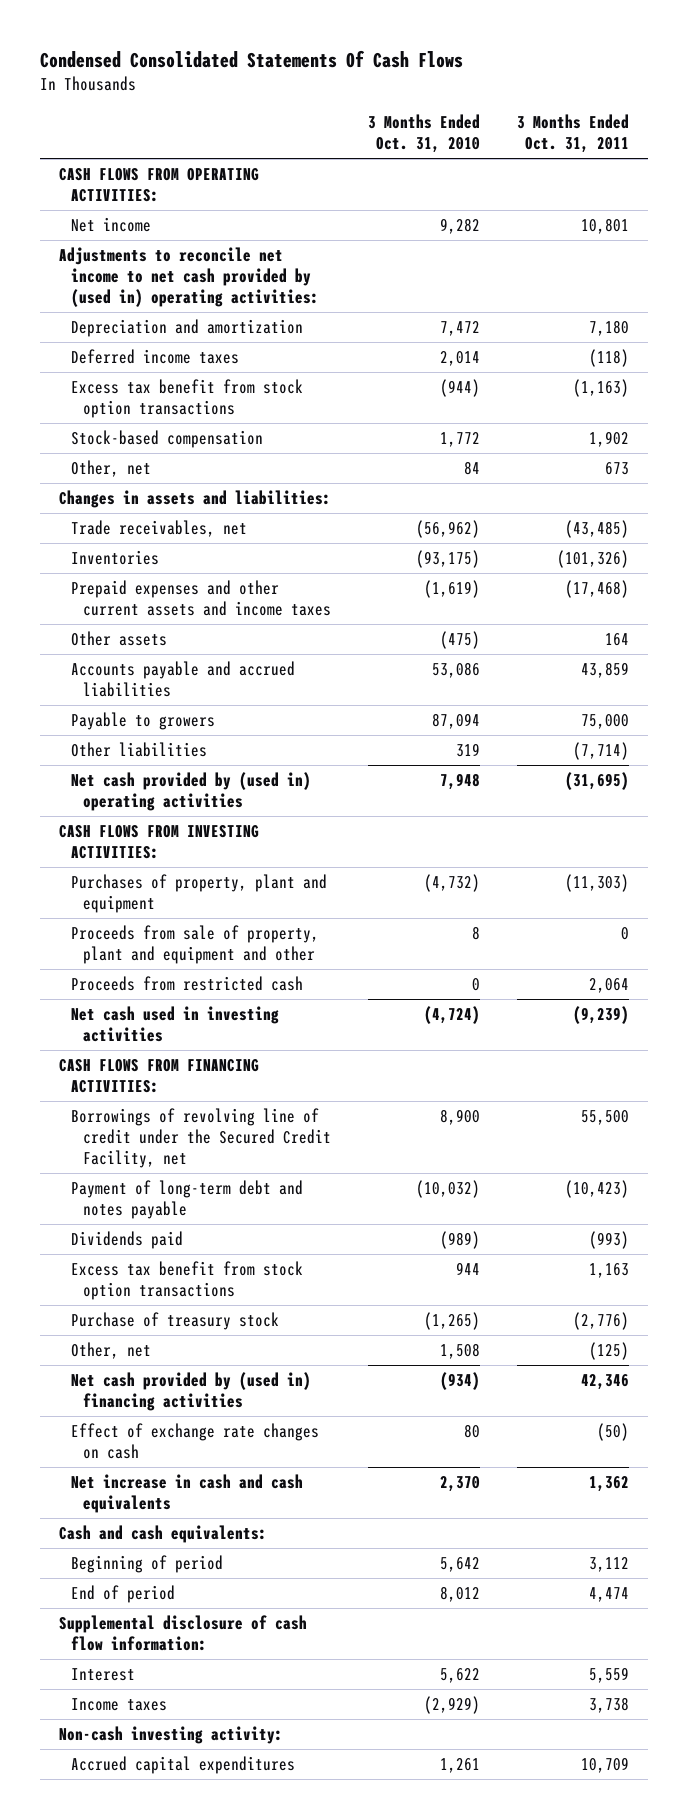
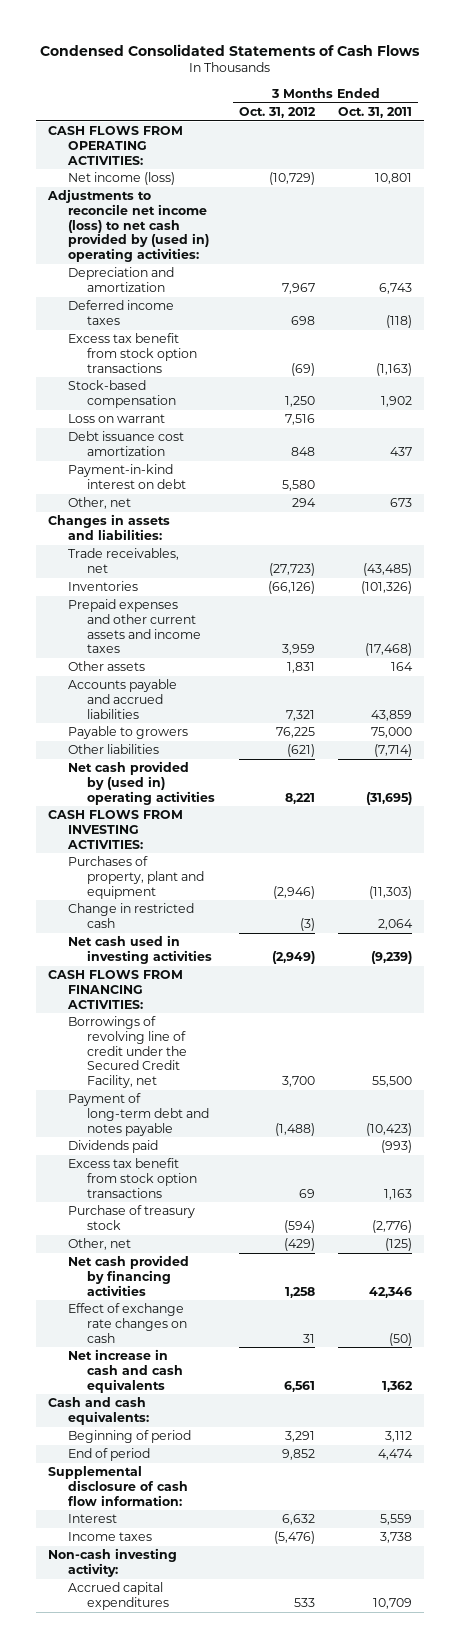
[40,49,464,68] Condensed Consolidated Statements Of Cash Flows -> [40,43,421,56] Condensed Consolidated Statements of Cash Flows
[368,114,481,153] 3 Months Ended Oct. 31, 2010 -> none
none -> [238,107,316,119] Oct. 31, 2012
[70,217,151,233] Net income -> [67,172,175,186] Net income (loss)
[58,247,319,307] Adjustments to reconcile net income to net cash provided by (used in) operating activities: -> [47,189,209,262] Adjustments to reconcile net income (loss) to net cash provided by (used in) operating activities:
[589,320,630,337] 7,180 -> [379,283,413,295] 6,743
none -> [67,414,165,424] Loss on warrant
none -> [67,431,184,457] Debt issuance cost amortization
none -> [67,464,187,490] Payment-in-kind interest on debt
[70,925,319,964] Proceeds from sale of property, plant and equipment and other -> none
[70,976,303,992] Proceeds from restricted cash -> [67,903,194,929] Change in restricted cash
[70,1372,311,1411] Net cash provided by (used in) financing activities -> [67,1255,189,1296] Net cash provided by financing activities

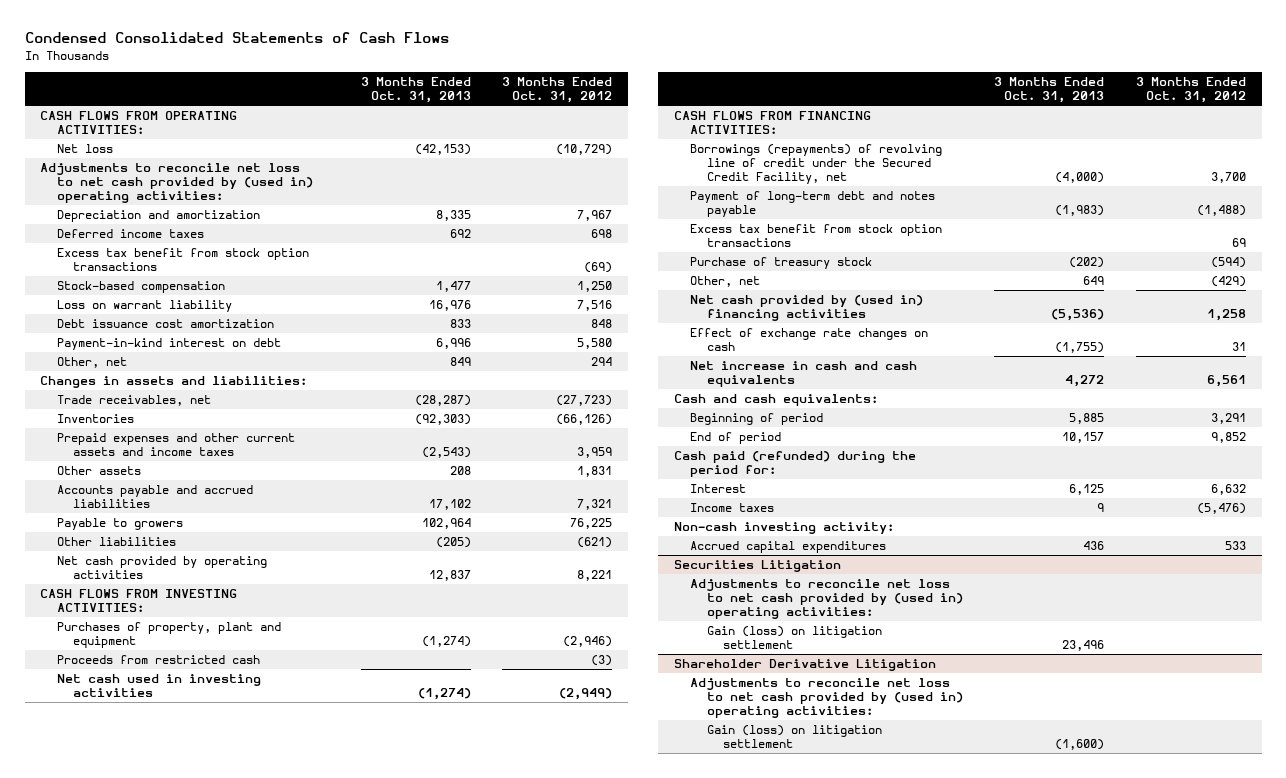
[338,107,413,119] Oct. 31, 2011 -> none
none -> [360,77,471,104] 3 Months Ended Oct. 31, 2013
[67,172,175,186] Net income (loss) -> [56,144,113,154] Net loss
[47,189,209,262] Adjustments to reconcile net income (loss) to net cash provided by (used in) operating activities: -> [40,163,313,204] Adjustments to reconcile net loss to net cash provided by (used in) operating activities:
[67,414,165,424] Loss on warrant -> [56,300,232,313] Loss on warrant liability
[67,761,216,805] Net cash provided by (used in) operating activities -> [56,556,267,580] Net cash provided by operating activities
[67,903,194,929] Change in restricted cash -> none
none -> [56,655,260,665] Proceeds from restricted cash
[67,1016,188,1088] Borrowings of revolving line of credit under the Secured Credit Facility, net -> [690,144,943,185] Borrowings (repayments) of revolving line of credit under the Secured Credit Facility, net
[67,1140,158,1154] Dividends paid -> none
[67,1255,189,1296] Net cash provided by financing activities -> [690,295,924,322] Net cash provided by (used in) financing activities
[48,1466,188,1506] Supplemental disclosure of cash flow information: -> none
none -> [673,451,916,478] Cash paid (refunded) during the period for:
none -> [673,560,841,573] Securities Litigation
none -> [690,579,963,620] Adjustments to reconcile net loss to net cash provided by (used in) operating activities:
none -> [706,626,882,650] Gain (loss) on litigation settlement
none -> [673,659,936,672] Shareholder Derivative Litigation
none -> [690,678,963,719] Adjustments to reconcile net loss to net cash provided by (used in) operating activities:
none -> [706,725,882,749] Gain (loss) on litigation settlement

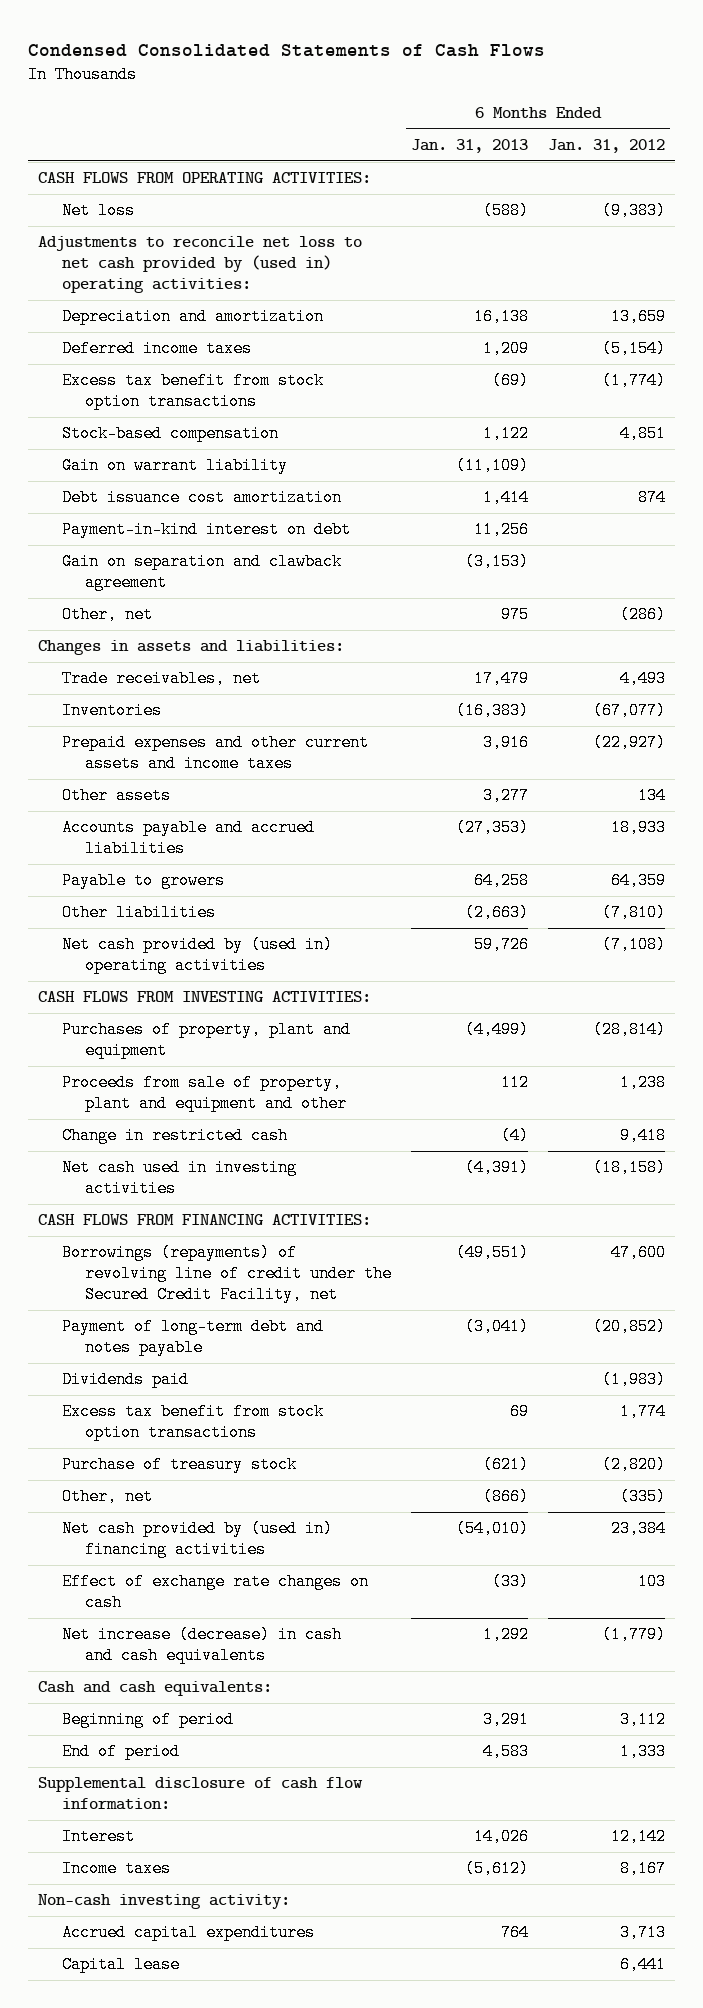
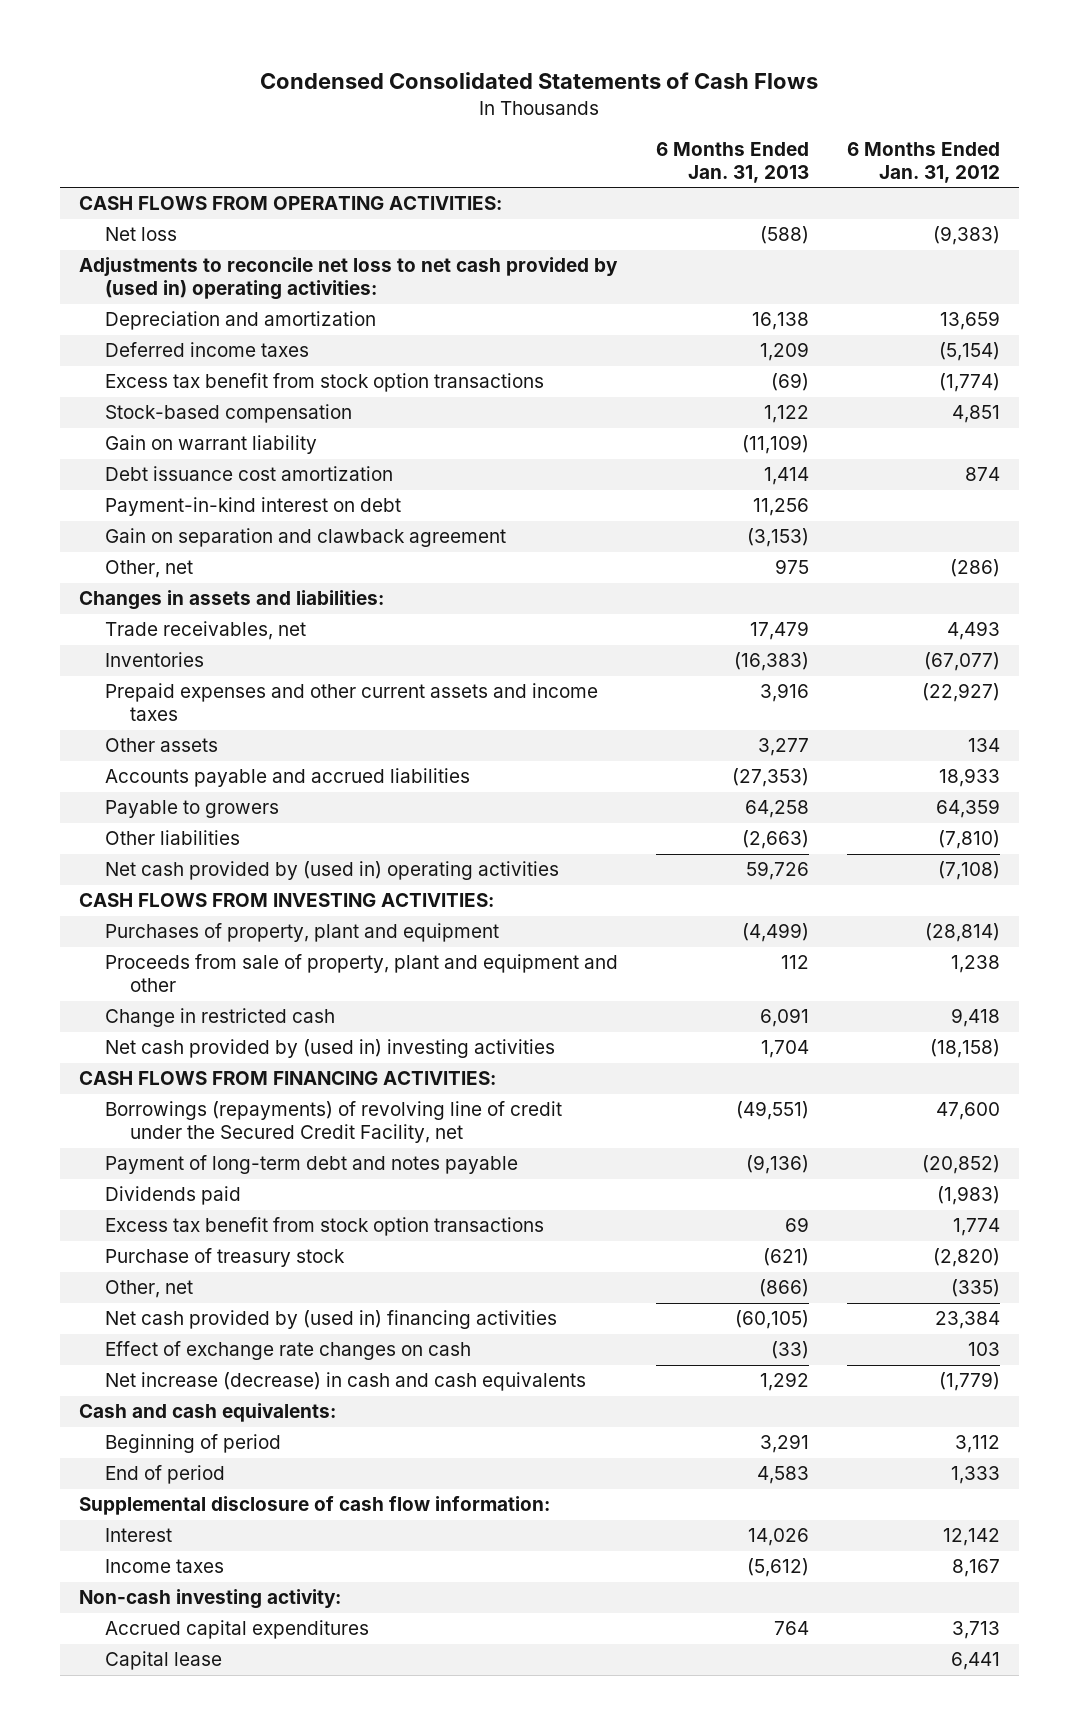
[501,1127,530,1145] (4) -> [759,1008,809,1028] 6,091
[61,1159,297,1198] Net cash used in investing activities -> [104,1039,555,1059] Net cash provided by (used in) investing activities
[465,1159,530,1177] (4,391) -> [760,1040,809,1059] 1,704
[465,1318,530,1336] (3,041) -> [745,1155,809,1175] (9,136)
[456,1520,530,1538] (54,010) -> [734,1310,809,1330] (60,105)

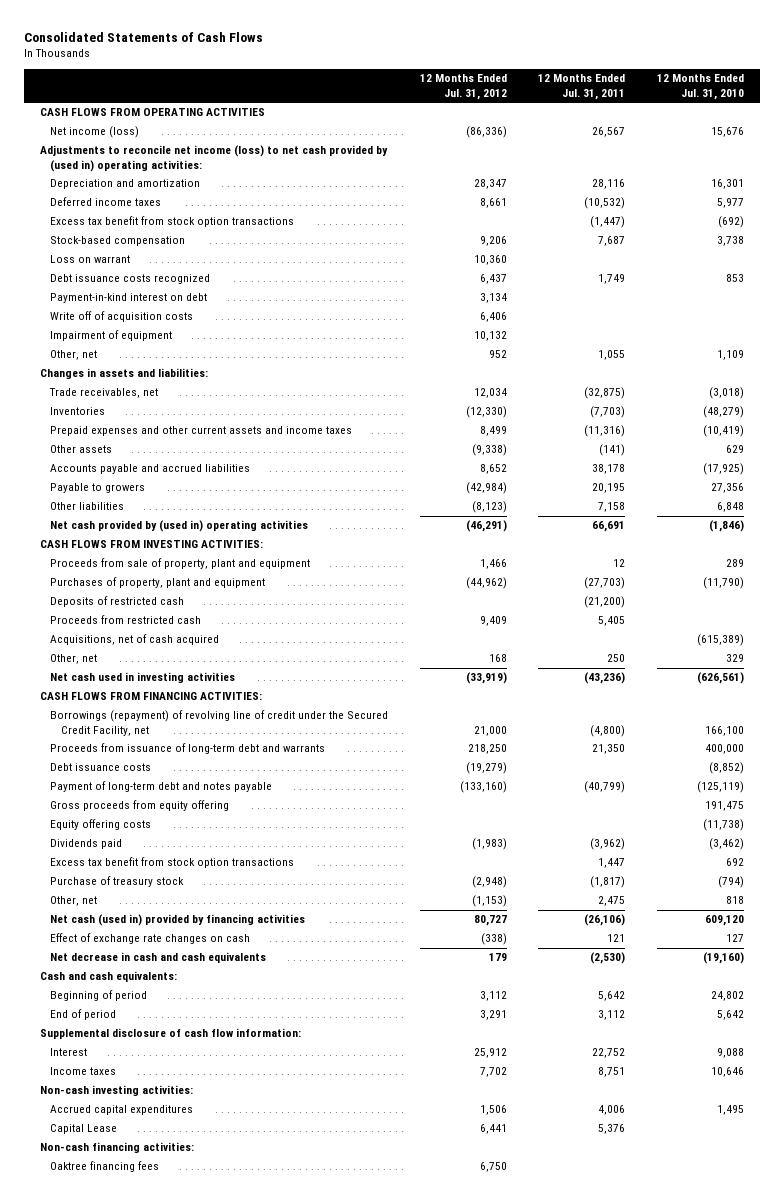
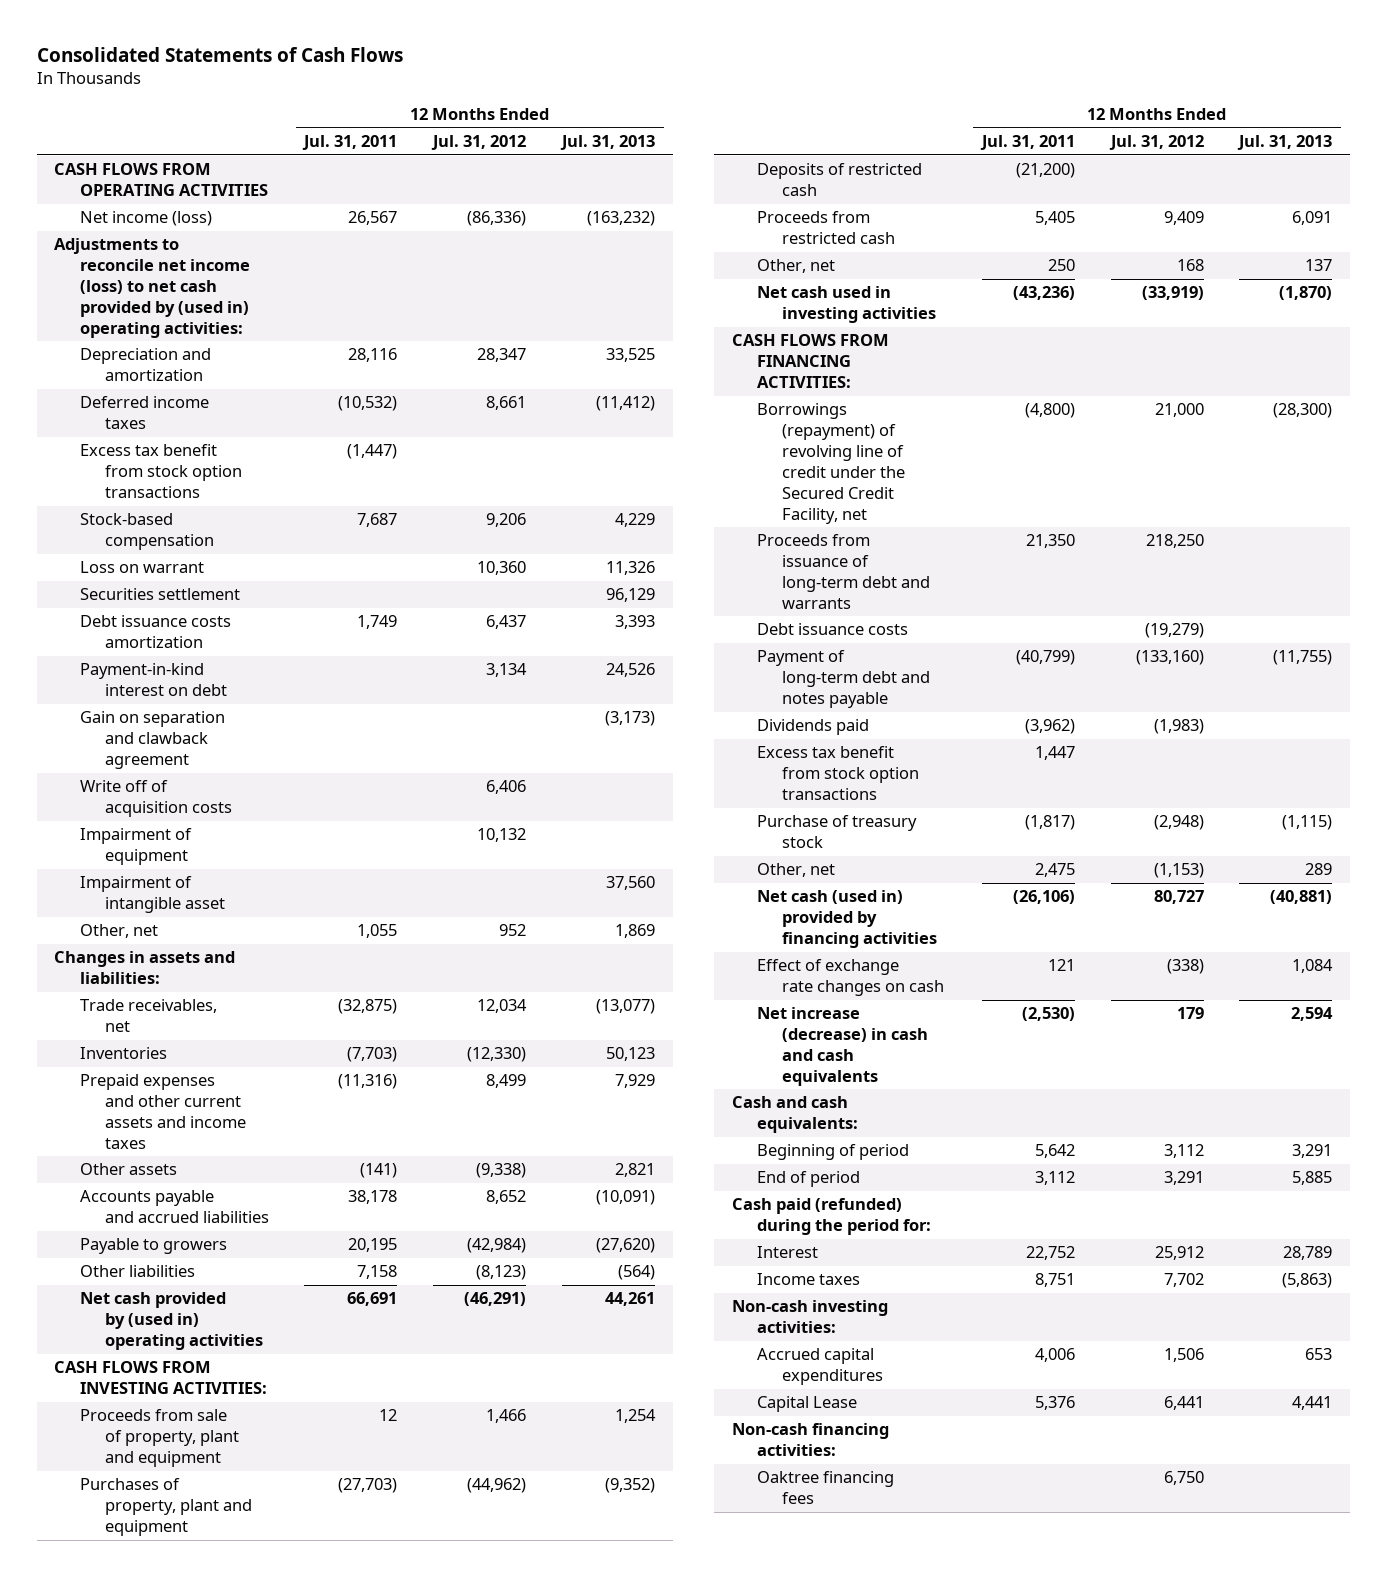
[657,74,745,101] 12 Months Ended Jul. 31, 2010 -> none
none -> [559,135,655,151] Jul. 31, 2013
none -> [79,588,240,601] Securities settlement
[50,274,211,285] Debt issuance costs recognized -> [79,615,231,649] Debt issuance costs amortization
none -> [79,711,225,770] Gain on separation and clawback agreement
none -> [79,876,225,914] Impairment of intangible asset
[50,634,220,646] Acquisitions, net of cash acquired -> none
[50,800,230,812] Gross proceeds from equity offering -> none
[50,819,152,831] Equity offering costs -> none
[50,952,267,964] Net decrease in cash and cash equivalents -> [757,1007,929,1086] Net increase (decrease) in cash and cash equivalents
[39,1028,301,1040] Supplemental disclosure of cash flow information: -> none
none -> [731,1198,932,1236] Cash paid (refunded) during the period for:

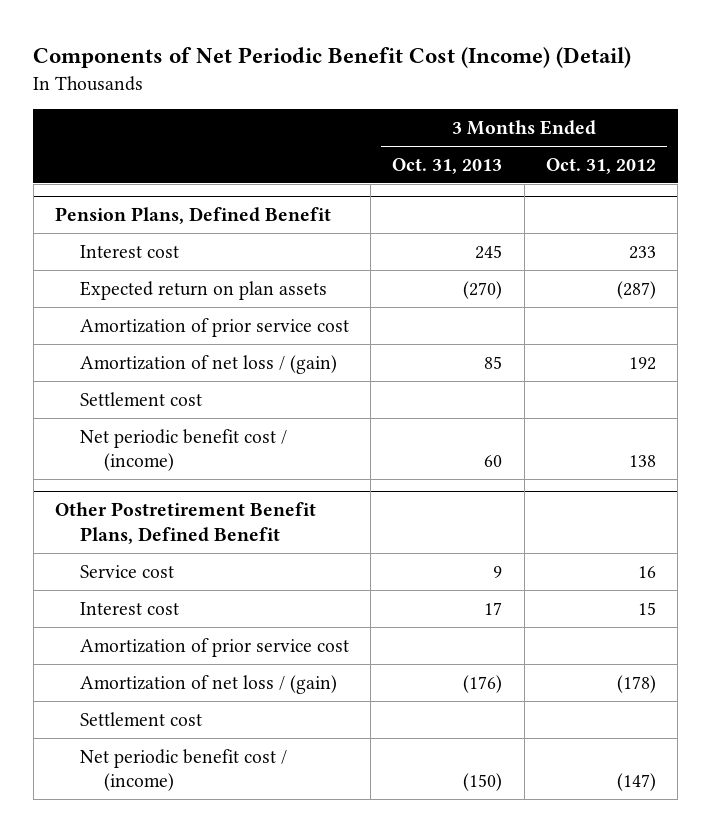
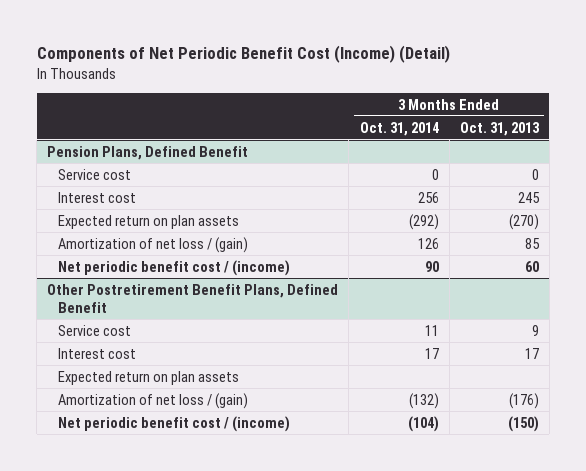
[545,157,656,174] Oct. 31, 2012 -> none
none -> [359,121,439,136] Oct. 31, 2014
none -> [58,168,132,180] Service cost
[79,317,349,337] Amortization of prior service cost -> none
[79,391,202,406] Settlement cost -> none
[79,637,349,657] Amortization of prior service cost -> none
none -> [58,370,240,385] Expected return on plan assets
[79,711,202,726] Settlement cost -> none

